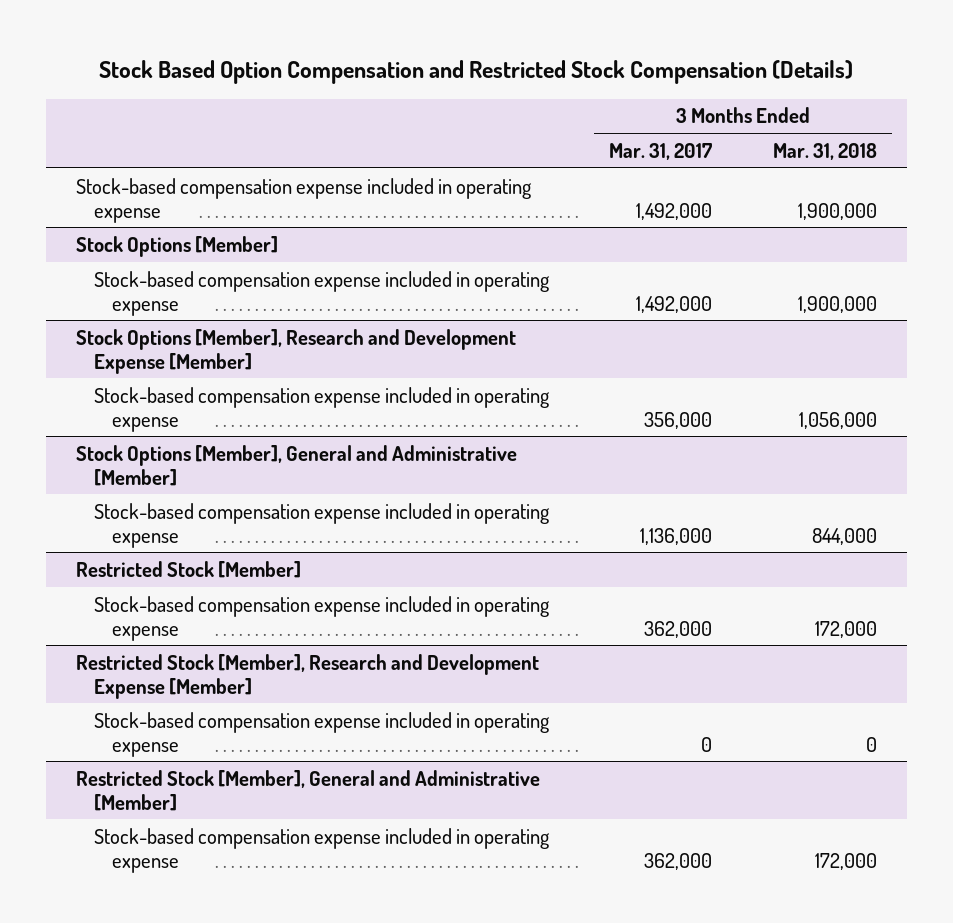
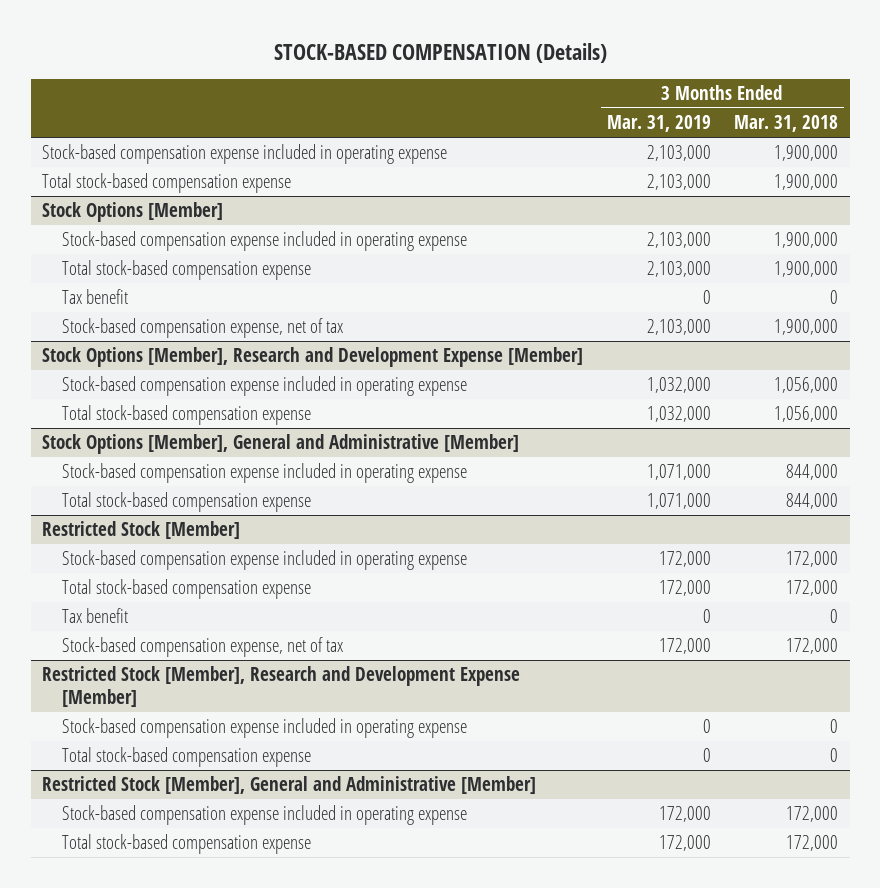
[99,60,854,85] Stock Based Option Compensation and Restricted Stock Compensation (Details) -> [274,42,608,63] STOCK-BASED COMPENSATION (Details)
[609,142,713,160] Mar. 31, 2017 -> none
none -> [606,115,711,133] Mar. 31, 2019
none -> [42,173,292,194] Total stock-based compensation expense
none -> [62,260,312,281] Total stock-based compensation expense
none -> [62,289,129,305] Tax benefit
none -> [62,318,344,339] Stock-based compensation expense, net of tax
none -> [62,405,312,426] Total stock-based compensation expense
none -> [62,492,312,513] Total stock-based compensation expense
none -> [62,579,312,600] Total stock-based compensation expense
none -> [62,608,129,624] Tax benefit
none -> [62,637,344,658] Stock-based compensation expense, net of tax
none -> [62,747,312,768] Total stock-based compensation expense
none -> [62,834,312,855] Total stock-based compensation expense

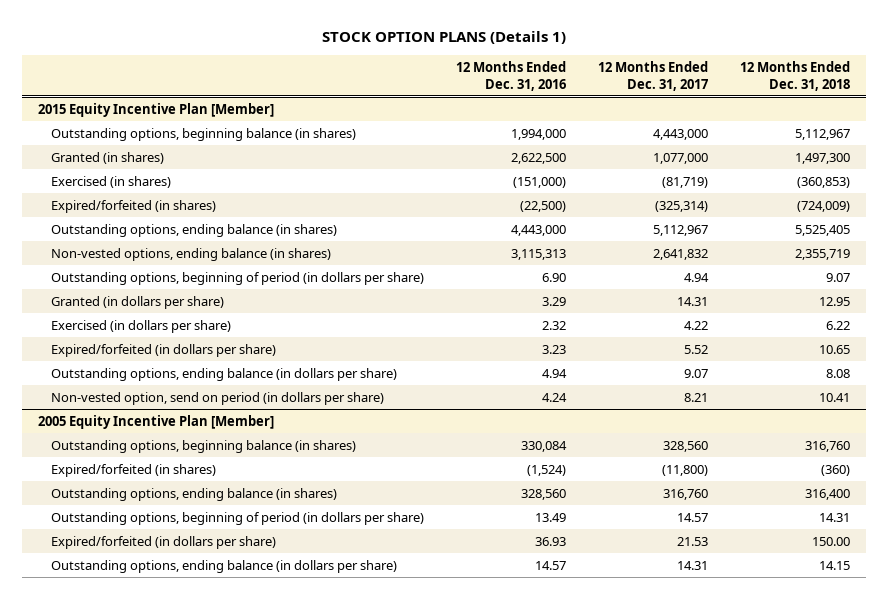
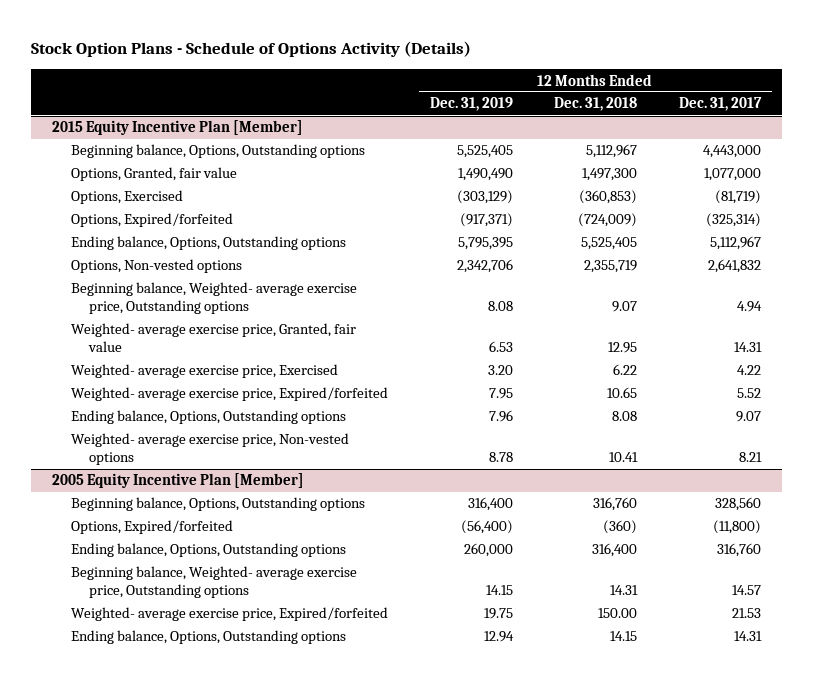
[322,31,567,45] STOCK OPTION PLANS (Details 1) -> [31,41,472,58] Stock Option Plans - Schedule of Options Activity (Details)
[455,60,566,91] 12 Months Ended Dec. 31, 2016 -> none
none -> [429,97,513,112] Dec. 31, 2019
[50,127,356,141] Outstanding options, beginning balance (in shares) -> [70,144,365,159] Beginning balance, Options, Outstanding options
[50,151,164,164] Granted (in shares) -> [70,167,237,182] Options, Granted, fair value
[50,175,171,188] Exercised (in shares) -> [70,190,183,205] Options, Exercised
[50,199,216,213] Expired/forfeited (in shares) -> [70,213,233,228] Options, Expired/forfeited
[50,223,337,237] Outstanding options, ending balance (in shares) -> [70,236,346,251] Ending balance, Options, Outstanding options
[50,247,331,261] Non-vested options, ending balance (in shares) -> [70,259,242,274] Options, Non-vested options
[50,271,424,285] Outstanding options, beginning of period (in dollars per share) -> [70,282,357,315] Beginning balance, Weighted- average exercise price, Outstanding options
[50,295,224,309] Granted (in dollars per share) -> [70,323,356,353] Weighted- average exercise price, Granted, fair value
[50,319,231,333] Exercised (in dollars per share) -> [70,364,338,379] Weighted- average exercise price, Exercised
[50,343,276,357] Expired/forfeited (in dollars per share) -> [70,387,388,402] Weighted- average exercise price, Expired/forfeited
[50,367,397,381] Outstanding options, ending balance (in dollars per share) -> [70,410,346,425] Ending balance, Options, Outstanding options
[50,391,384,405] Non-vested option, send on period (in dollars per share) -> [70,433,349,466] Weighted- average exercise price, Non-vested options
[50,439,356,453] Outstanding options, beginning balance (in shares) -> [70,497,365,512] Beginning balance, Options, Outstanding options
[50,463,216,477] Expired/forfeited (in shares) -> [70,520,233,535] Options, Expired/forfeited
[50,487,337,501] Outstanding options, ending balance (in shares) -> [70,543,346,558] Ending balance, Options, Outstanding options
[50,511,424,525] Outstanding options, beginning of period (in dollars per share) -> [70,566,357,599] Beginning balance, Weighted- average exercise price, Outstanding options
[50,535,276,549] Expired/forfeited (in dollars per share) -> [70,607,388,622] Weighted- average exercise price, Expired/forfeited
[50,559,397,573] Outstanding options, ending balance (in dollars per share) -> [70,630,346,645] Ending balance, Options, Outstanding options

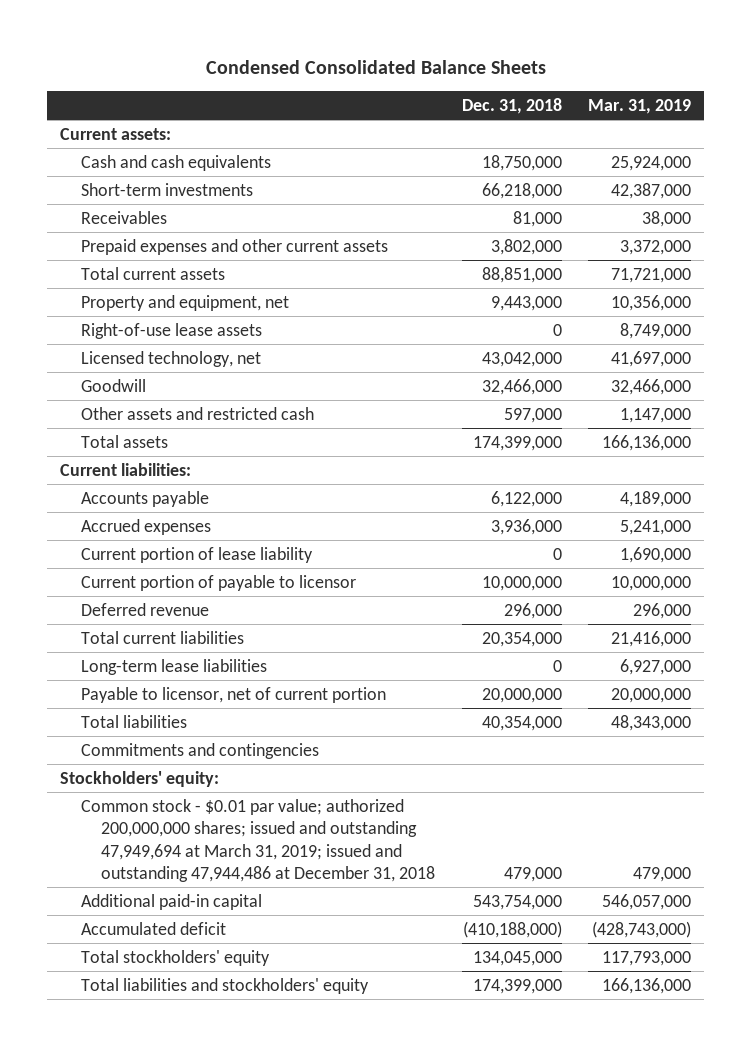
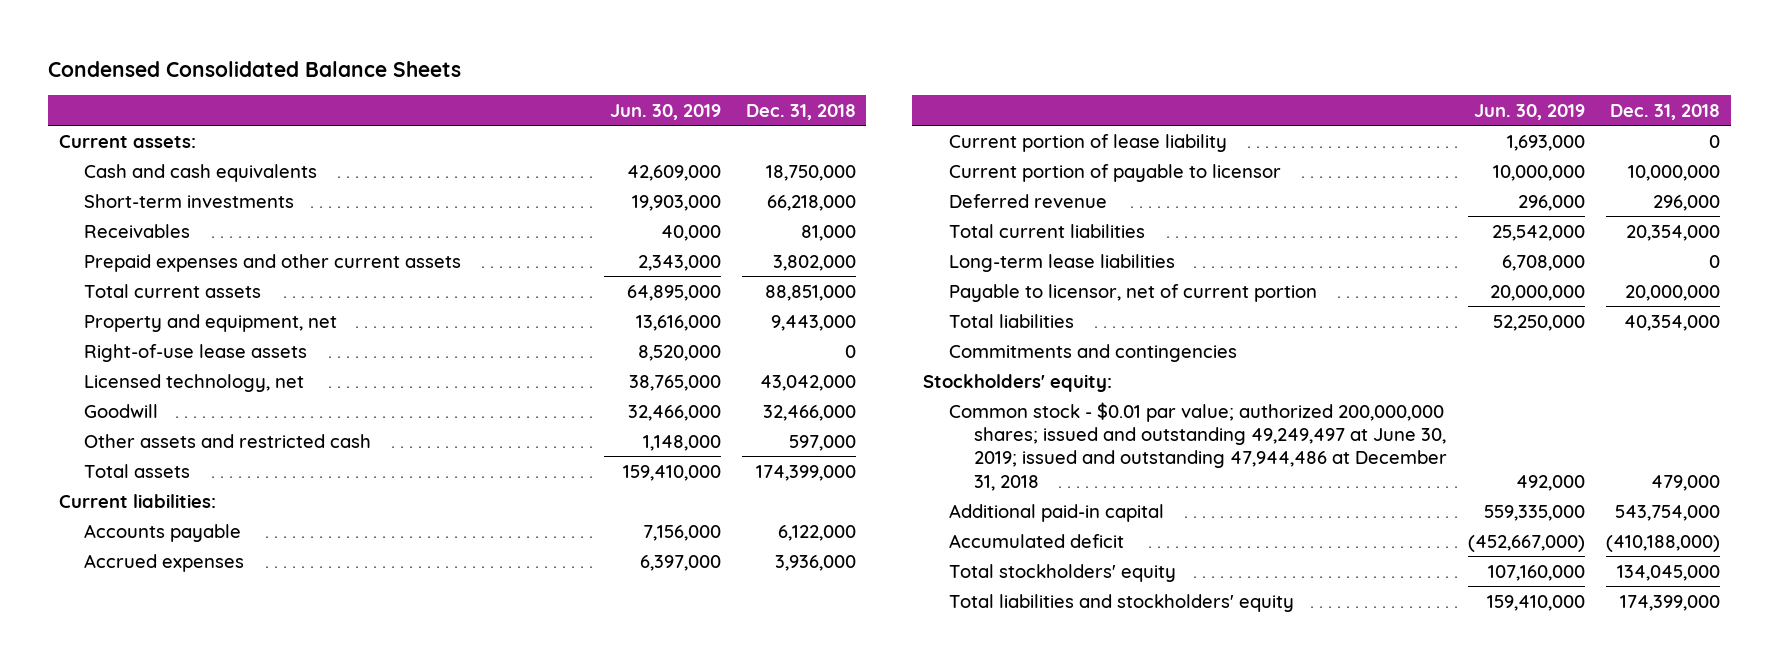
[588,98,692,114] Mar. 31, 2019 -> none
none -> [609,103,721,120] Jun. 30, 2019
[80,798,436,882] Common stock - $0.01 par value; authorized 200,000,000 shares; issued and outstanding 47,949,694 at March 31, 2019; issued and outstanding 47,944,486 at December 31, 2018 -> [948,401,1448,491] Common stock - $0.01 par value; authorized 200,000,000 shares; issued and outstanding 49,249,497 at June 30, 2019; issued and outstanding 47,944,486 at December 31, 2018

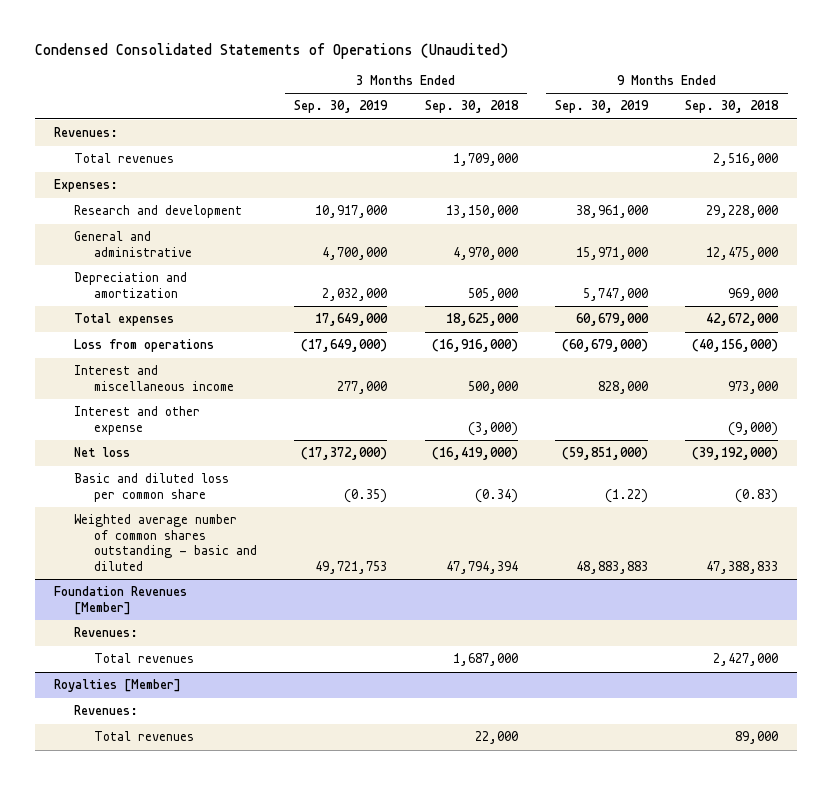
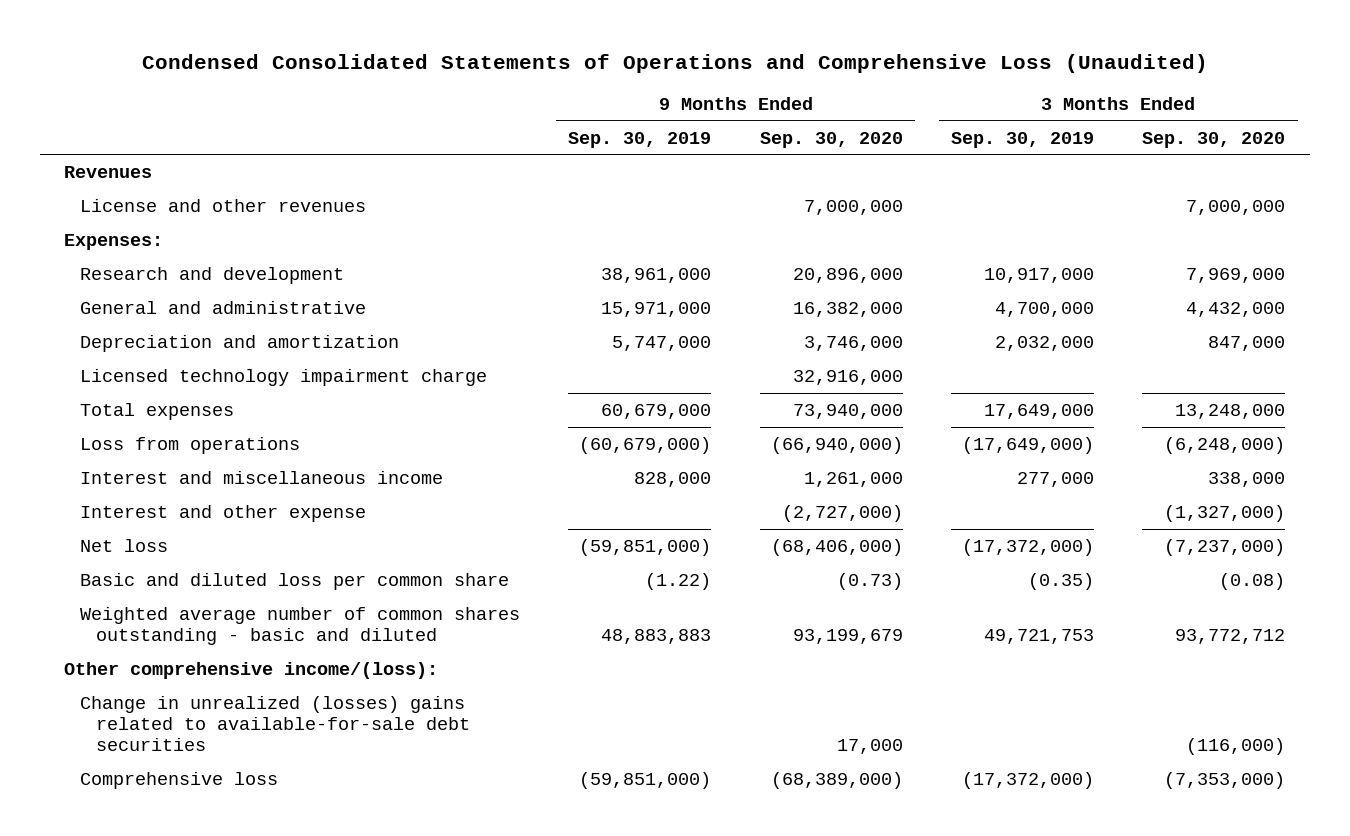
[35,42,509,59] Condensed Consolidated Statements of Operations (Unaudited) -> [141,53,1208,73] Condensed Consolidated Statements of Operations and Comprehensive Loss (Unaudited)
[424,100,519,114] Sep. 30, 2018 -> none
[685,100,780,114] Sep. 30, 2018 -> none
none -> [759,131,903,148] Sep. 30, 2020
none -> [1142,131,1286,148] Sep. 30, 2020
[53,127,118,138] Revenues: -> [64,165,153,178] Revenues
[73,153,174,164] Total revenues -> [80,198,367,212] License and other revenues
none -> [80,368,488,386] Licensed technology impairment charge
[53,586,187,615] Foundation Revenues [Member] -> none
[73,627,138,638] Revenues: -> none
[93,653,194,664] Total revenues -> none
[53,679,181,693] Royalties [Member] -> none
[73,705,138,716] Revenues: -> none
[93,731,194,742] Total revenues -> none
none -> [64,661,439,679] Other comprehensive income/(loss):
none -> [80,695,470,752] Change in unrealized (losses) gains related to available-for-sale debt securities
none -> [80,771,279,789] Comprehensive loss

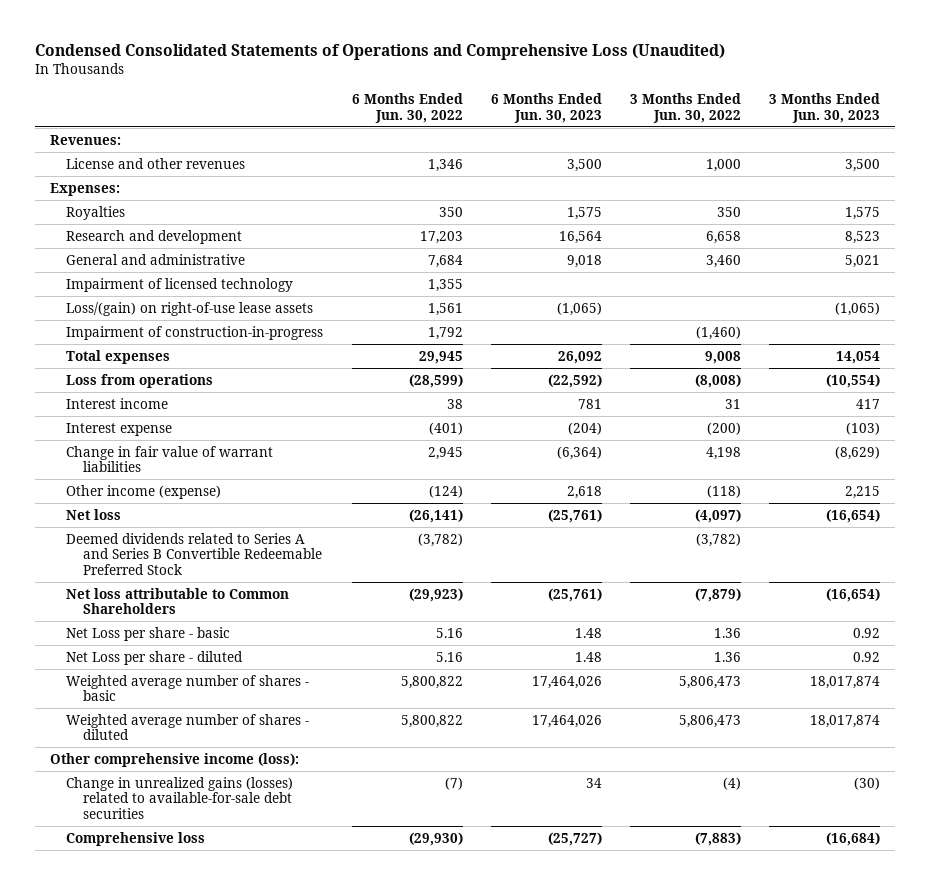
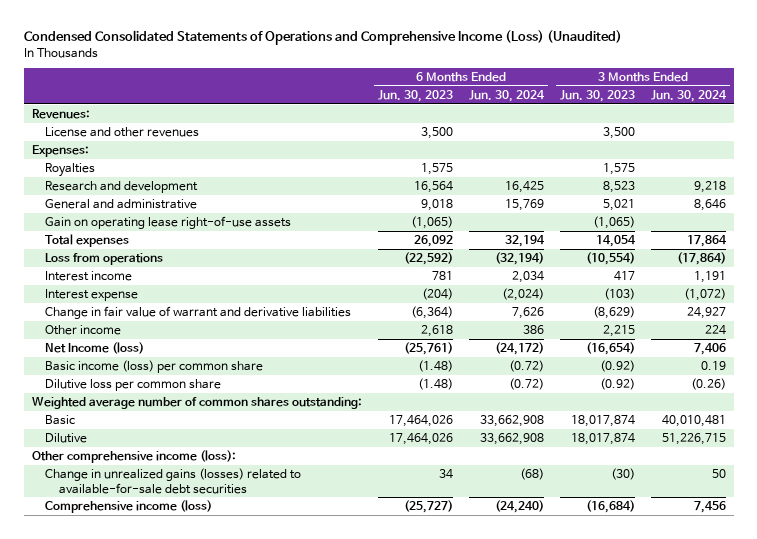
[35,44,726,61] Condensed Consolidated Statements of Operations and Comprehensive Loss (Unaudited) -> [23,30,622,46] Condensed Consolidated Statements of Operations and Comprehensive Income (Loss) (Unaudited)
[351,93,463,123] 6 Months Ended Jun. 30, 2022 -> none
[630,93,742,123] 3 Months Ended Jun. 30, 2022 -> none
none -> [468,89,545,102] Jun. 30, 2024
none -> [650,89,727,102] Jun. 30, 2024
[66,277,294,292] Impairment of licensed technology -> none
[66,325,324,340] Impairment of construction-in-progress -> none
[66,301,314,316] Loss/(gain) on right-of-use lease assets -> [45,215,292,229] Gain on operating lease right-of-use assets
[66,532,323,575] Deemed dividends related to Series A and Series B Convertible Redeemable Preferred Stock -> none
[66,587,290,615] Net loss attributable to Common Shareholders -> none
[66,445,274,473] Change in fair value of warrant liabilities -> [45,305,352,319] Change in fair value of warrant and derivative liabilities
[66,484,222,499] Other income (expense) -> [45,324,122,335] Other income
[66,508,122,520] Net loss -> [45,341,145,354] Net Income (loss)
[66,626,231,641] Net Loss per share - basic -> [45,359,264,373] Basic income (loss) per common share
[574,627,602,638] 1.48 -> [417,359,453,372] (1.48)
[853,627,881,638] 0.92 -> [599,359,635,372] (0.92)
[66,650,244,665] Net Loss per share - diluted -> [45,378,222,391] Dilutive loss per common share
[574,651,602,662] 1.48 -> [417,377,453,390] (1.48)
[853,651,881,662] 0.92 -> [599,377,635,390] (0.92)
none -> [31,396,362,409] Weighted average number of common shares outstanding:
[66,674,310,702] Weighted average number of shares - basic -> [45,414,76,425] Basic
[66,713,310,741] Weighted average number of shares - diluted -> [45,432,88,443] Dilutive
[66,831,206,846] Comprehensive loss -> [45,499,213,513] Comprehensive income (loss)

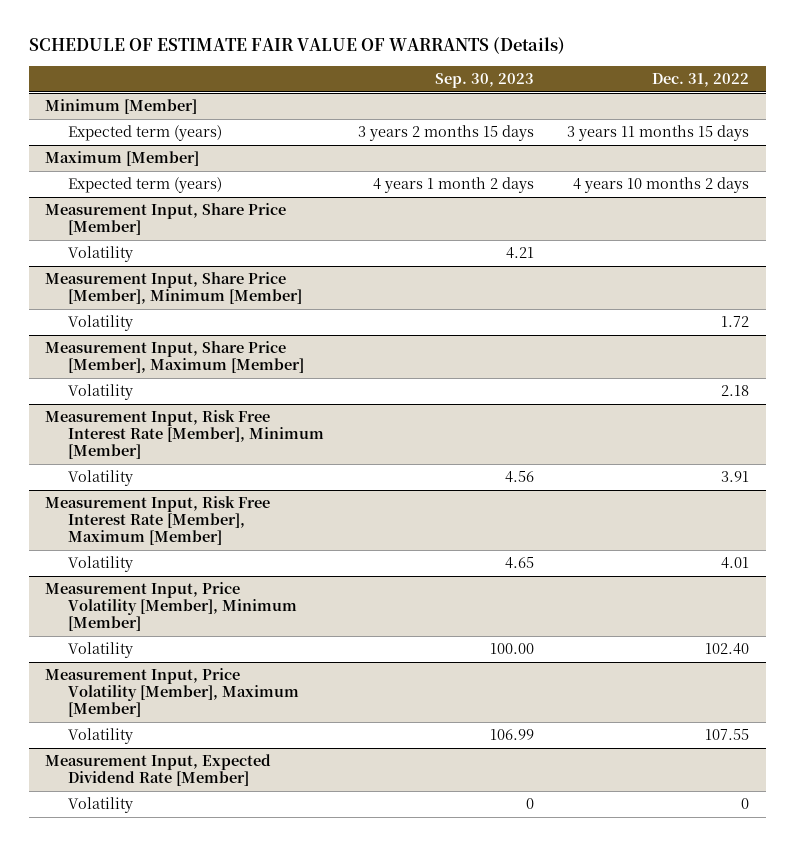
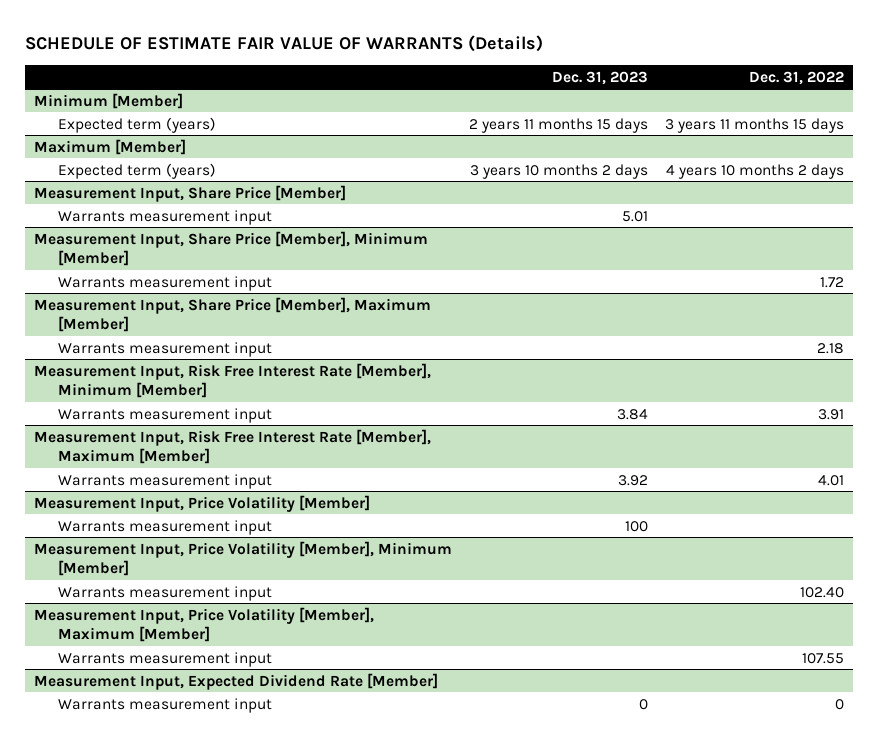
[434,72,534,88] Sep. 30, 2023 -> none
none -> [551,70,648,85] Dec. 31, 2023
[67,246,133,263] Volatility -> [58,209,273,225] Warrants measurement input
[67,315,133,332] Volatility -> [58,275,273,291] Warrants measurement input
[67,384,133,401] Volatility -> [58,341,273,357] Warrants measurement input
[67,470,133,487] Volatility -> [58,407,273,423] Warrants measurement input
[67,556,133,573] Volatility -> [58,473,273,489] Warrants measurement input
none -> [33,494,370,512] Measurement Input, Price Volatility [Member]
none -> [58,519,273,535] Warrants measurement input
[67,642,133,659] Volatility -> [58,585,273,601] Warrants measurement input
[67,728,133,745] Volatility -> [58,651,273,667] Warrants measurement input
[67,797,133,814] Volatility -> [58,697,273,713] Warrants measurement input

